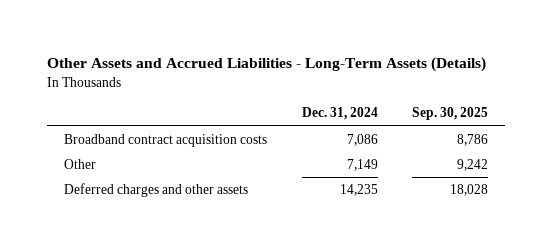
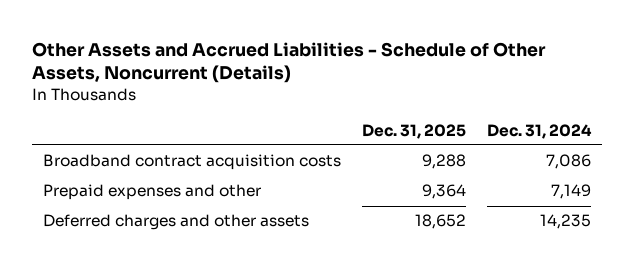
[47,57,487,73] Other Assets and Accrued Liabilities - Long-Term Assets (Details) -> [31,41,546,84] Other Assets and Accrued Liabilities - Schedule of Other Assets, Noncurrent (Details)
[412,107,489,121] Sep. 30, 2025 -> none
none -> [361,123,466,139] Dec. 31, 2025
[64,159,97,170] Other -> [42,184,261,201] Prepaid expenses and other

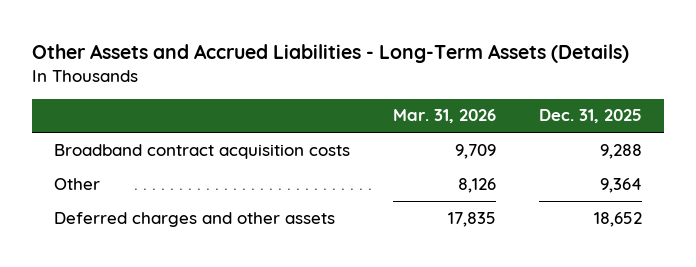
[31,41,546,84] Other Assets and Accrued Liabilities - Schedule of Other Assets, Noncurrent (Details) -> [32,43,630,63] Other Assets and Accrued Liabilities - Long-Term Assets (Details)
[487,123,593,139] Dec. 31, 2024 -> none
none -> [393,109,497,124] Mar. 31, 2026
[42,184,261,201] Prepaid expenses and other -> [53,177,100,190] Other

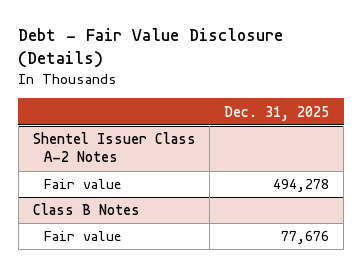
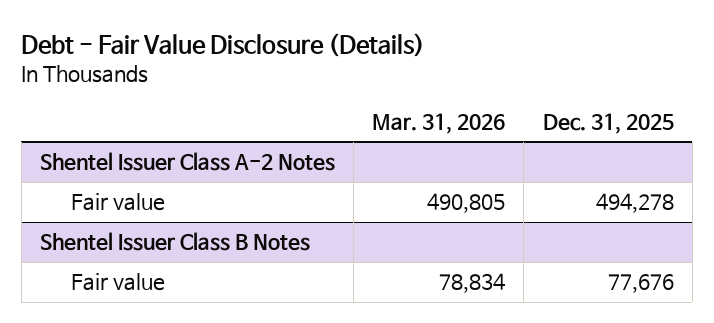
none -> [372,112,506,134] Mar. 31, 2026
[32,203,140,216] Class B Notes -> [39,232,310,252] Shentel Issuer Class B Notes

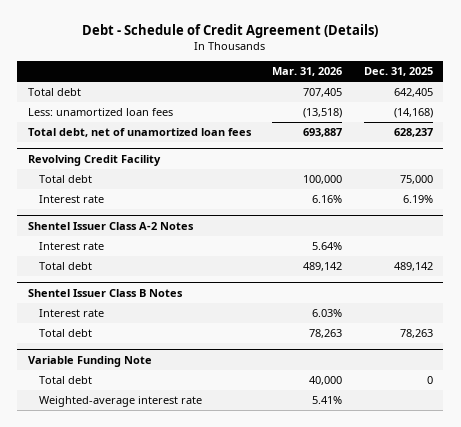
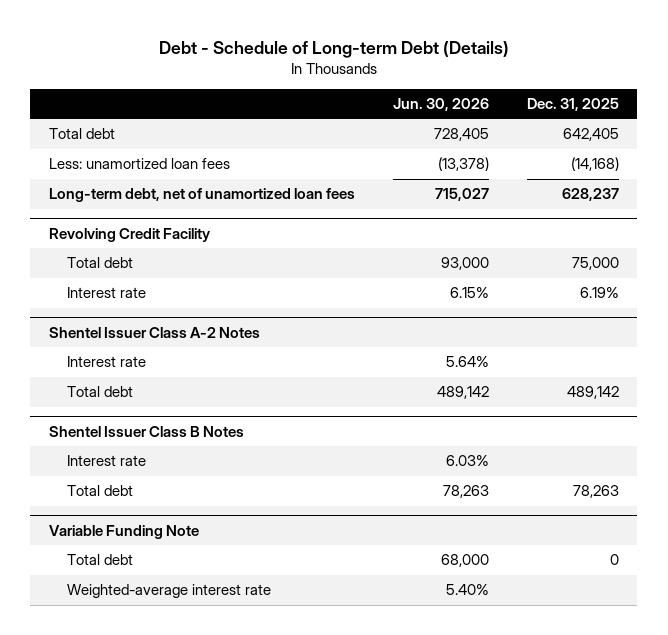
[82,23,379,38] Debt - Schedule of Credit Agreement (Details) -> [158,40,509,58] Debt - Schedule of Long-term Debt (Details)
[272,67,343,77] Mar. 31, 2026 -> none
none -> [392,98,489,112] Jun. 30, 2026
[27,128,252,138] Total debt, net of unamortized loan fees -> [49,188,356,203] Long-term debt, net of unamortized loan fees

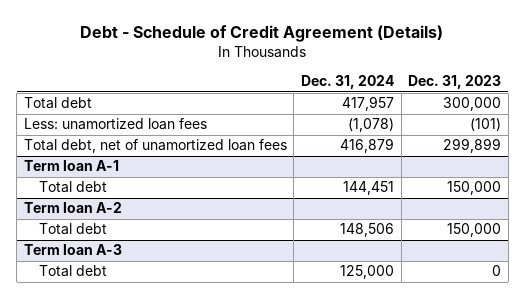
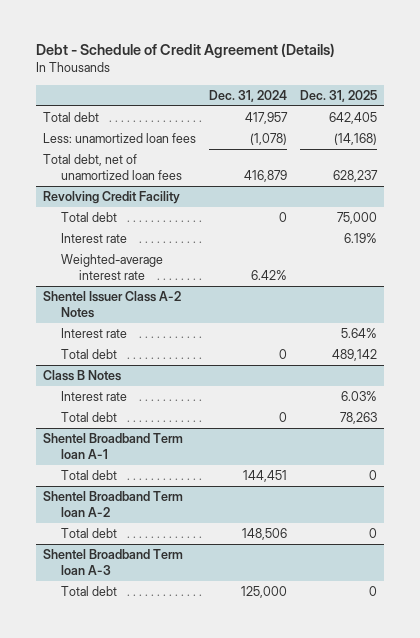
[408,75,502,90] Dec. 31, 2023 -> none
none -> [300,89,378,102] Dec. 31, 2025
none -> [42,191,180,205] Revolving Credit Facility
none -> [60,212,117,223] Total debt
none -> [60,233,127,244] Interest rate
none -> [60,254,163,281] Weighted-average interest rate
none -> [42,291,181,319] Shentel Issuer Class A-2 Notes
none -> [60,328,127,339] Interest rate
none -> [60,349,117,360] Total debt
none -> [42,370,121,382] Class B Notes
none -> [60,391,127,402] Interest rate
none -> [60,412,117,423] Total debt
[23,160,119,172] Term loan A-1 -> [42,433,183,460] Shentel Broadband Term loan A-1
[23,202,122,214] Term loan A-2 -> [42,491,183,518] Shentel Broadband Term loan A-2
[23,244,122,256] Term loan A-3 -> [42,549,183,576] Shentel Broadband Term loan A-3

